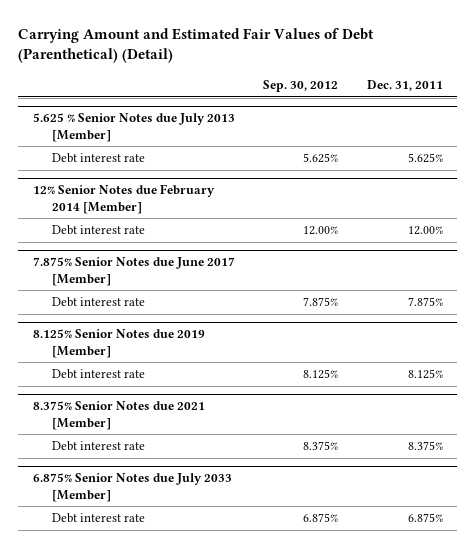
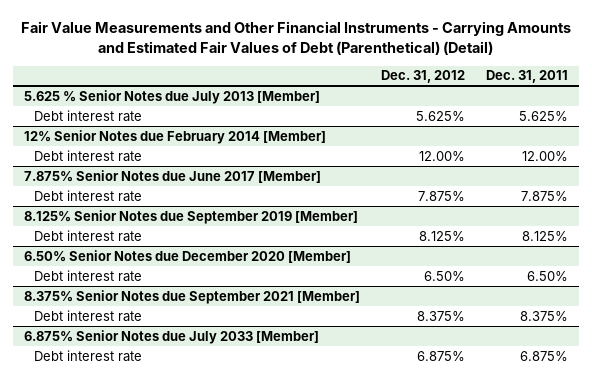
[18,27,375,64] Carrying Amount and Estimated Fair Values of Debt (Parenthetical) (Detail) -> [20,21,571,55] Fair Value Measurements and Other Financial Instruments - Carrying Amounts and Estimated Fair Values of Debt (Parenthetical) (Detail)
[263,79,339,92] Sep. 30, 2012 -> none
none -> [380,70,465,84] Dec. 31, 2012
[32,329,205,358] 8.125% Senior Notes due 2019 [Member] -> [23,209,358,224] 8.125% Senior Notes due September 2019 [Member]
none -> [23,249,351,263] 6.50% Senior Notes due December 2020 [Member]
none -> [33,269,142,282] Debt interest rate
[32,401,205,430] 8.375% Senior Notes due 2021 [Member] -> [23,289,360,304] 8.375% Senior Notes due September 2021 [Member]

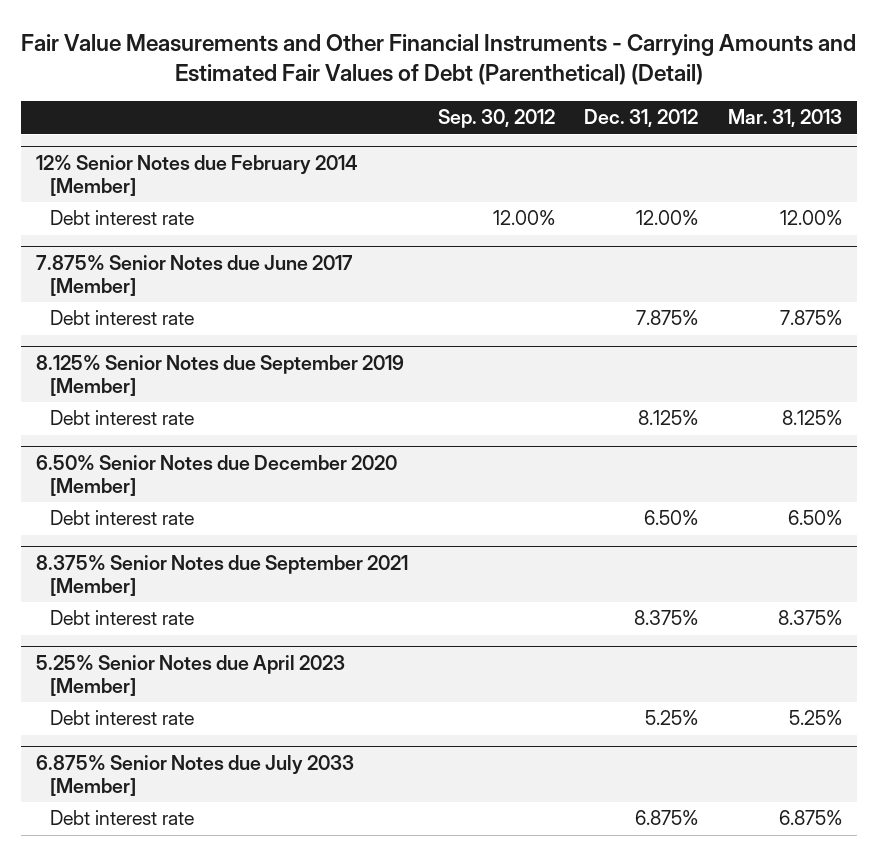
[486,70,569,84] Dec. 31, 2011 -> none
none -> [437,109,555,129] Sep. 30, 2012
none -> [727,109,842,128] Mar. 31, 2013
[23,89,320,104] 5.625 % Senior Notes due July 2013 [Member] -> none
[33,109,142,122] Debt interest rate -> none
none -> [35,655,345,697] 5.25% Senior Notes due April 2023 [Member]
none -> [50,710,195,726] Debt interest rate

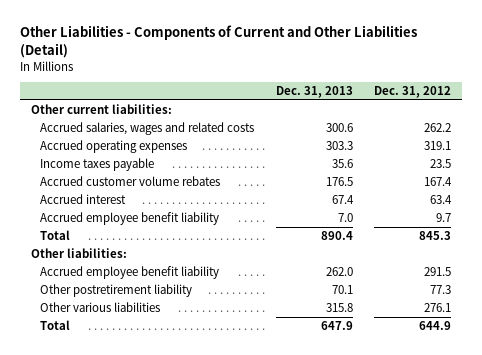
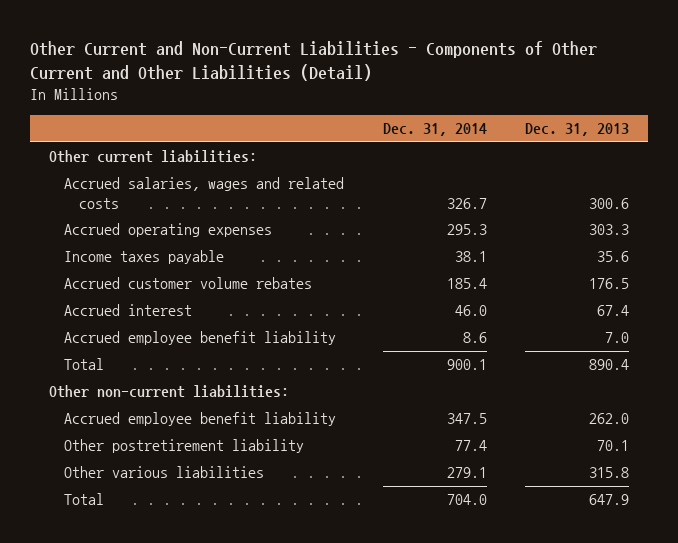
[19,25,417,59] Other Liabilities - Components of Current and Other Liabilities (Detail) -> [29,40,597,82] Other Current and Non-Current Liabilities - Components of Other Current and Other Liabilities (Detail)
[374,86,452,99] Dec. 31, 2012 -> none
none -> [382,123,487,137] Dec. 31, 2014
[30,247,127,258] Other liabilities: -> [48,385,289,399] Other non-current liabilities:

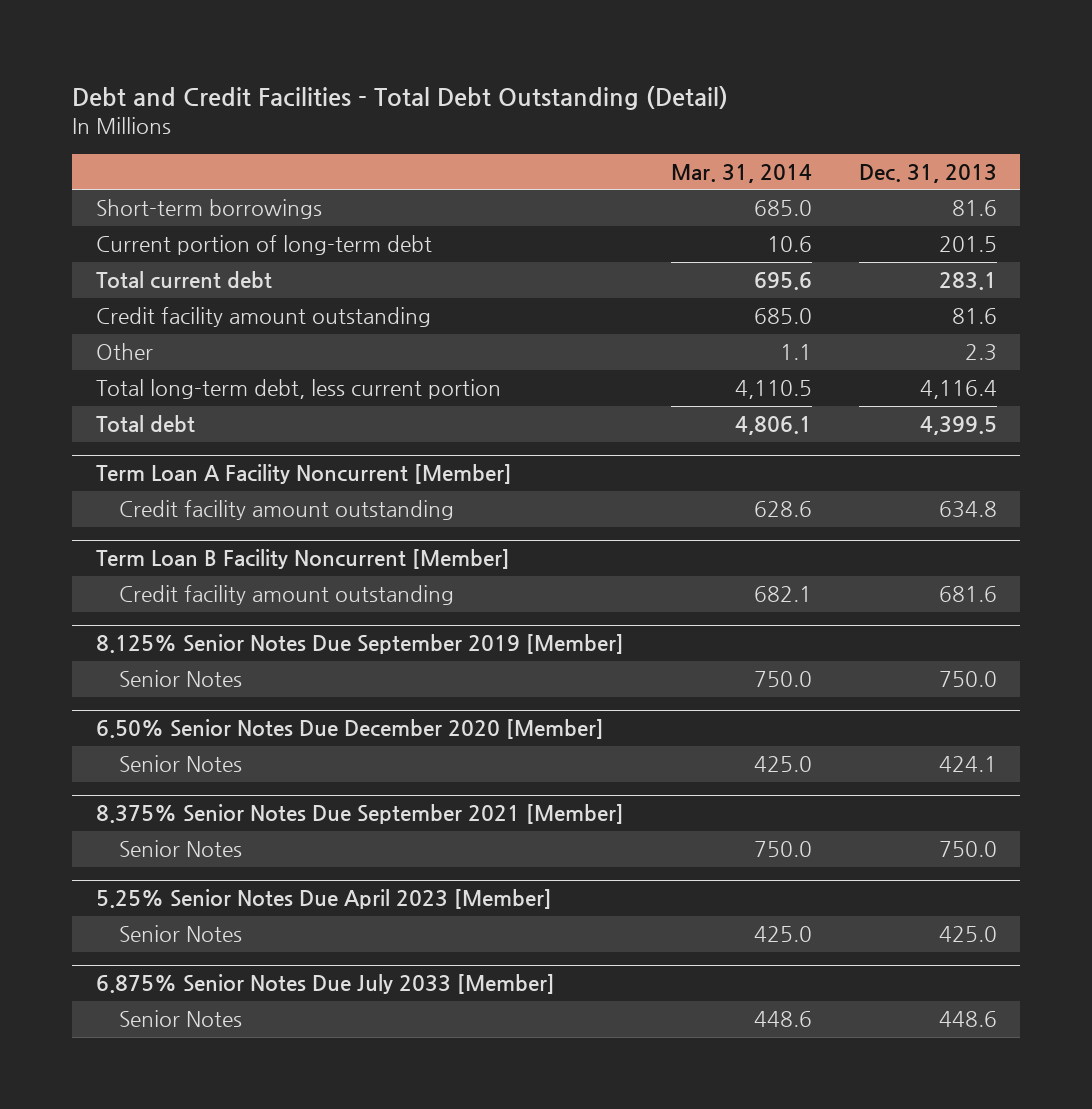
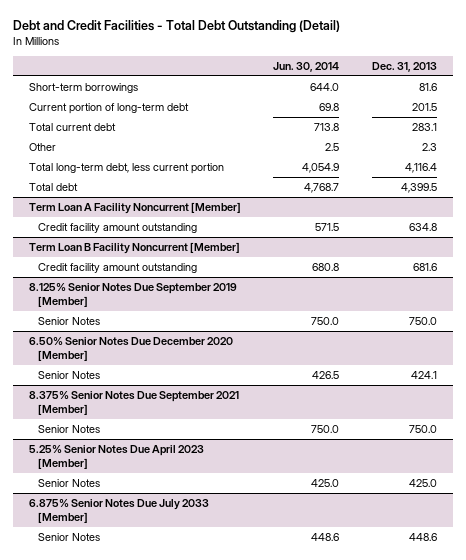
[670,163,812,183] Mar. 31, 2014 -> none
none -> [273,61,340,72] Jun. 30, 2014
[95,307,431,328] Credit facility amount outstanding -> none

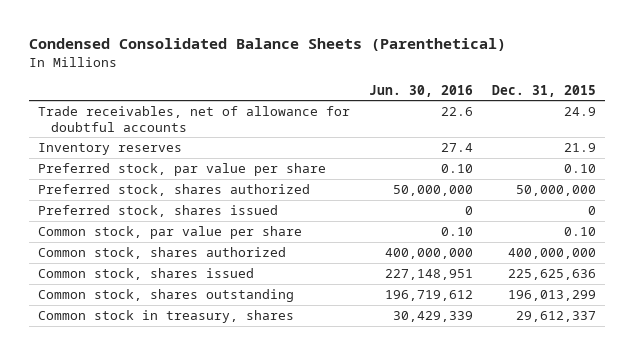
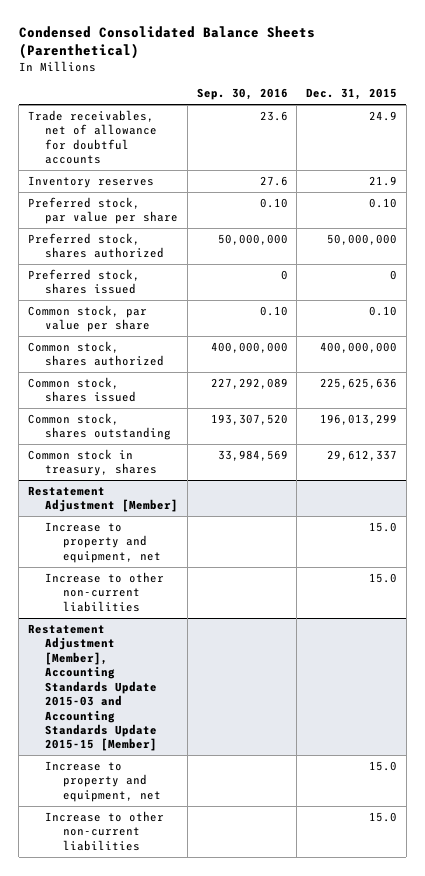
[369,84,474,97] Jun. 30, 2016 -> none
none -> [196,88,288,101] Sep. 30, 2016
none -> [28,486,179,513] Restatement Adjustment [Member]
none -> [45,522,161,563] Increase to property and equipment, net
none -> [45,572,165,612] Increase to other non-current liabilities
none -> [28,624,158,752] Restatement Adjustment [Member], Accounting Standards Update 2015-03 and Accounting Standards Update 2015-15 [Member]
none -> [45,761,161,802] Increase to property and equipment, net
none -> [45,811,165,851] Increase to other non-current liabilities

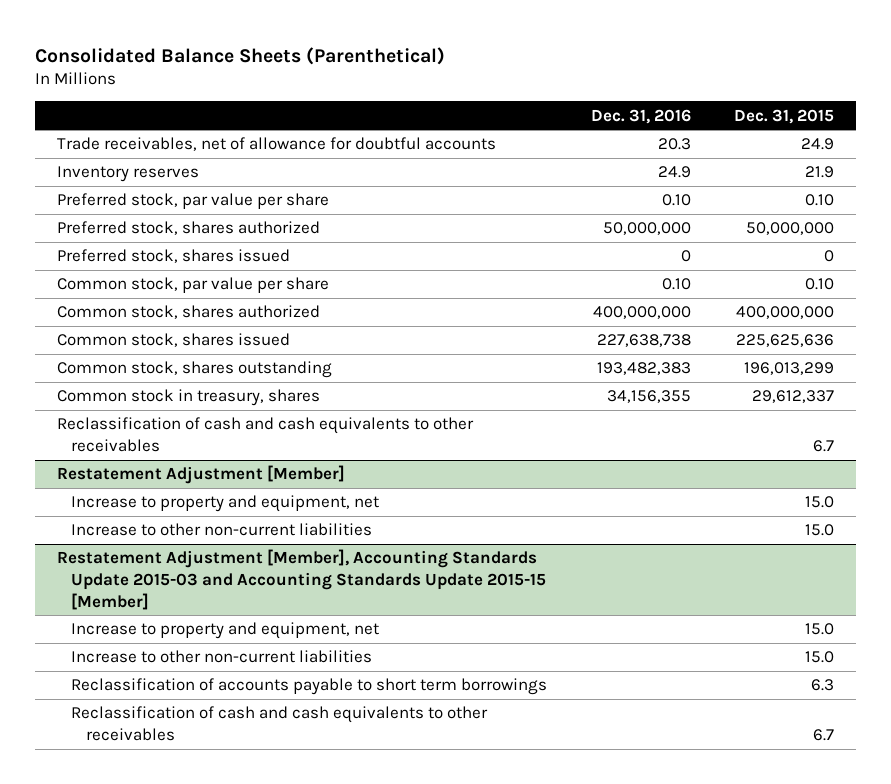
[18,25,315,59] Condensed Consolidated Balance Sheets (Parenthetical) -> [35,46,446,65] Consolidated Balance Sheets (Parenthetical)
[196,88,288,101] Sep. 30, 2016 -> none
none -> [590,108,691,124] Dec. 31, 2016
none -> [57,417,475,453] Reclassification of cash and cash equivalents to other receivables
none -> [71,678,548,696] Reclassification of accounts payable to short term borrowings
none -> [71,706,489,742] Reclassification of cash and cash equivalents to other receivables

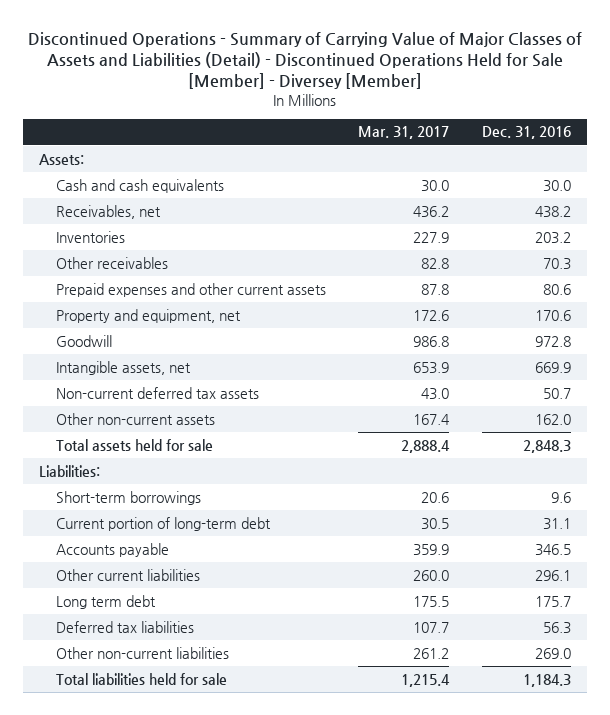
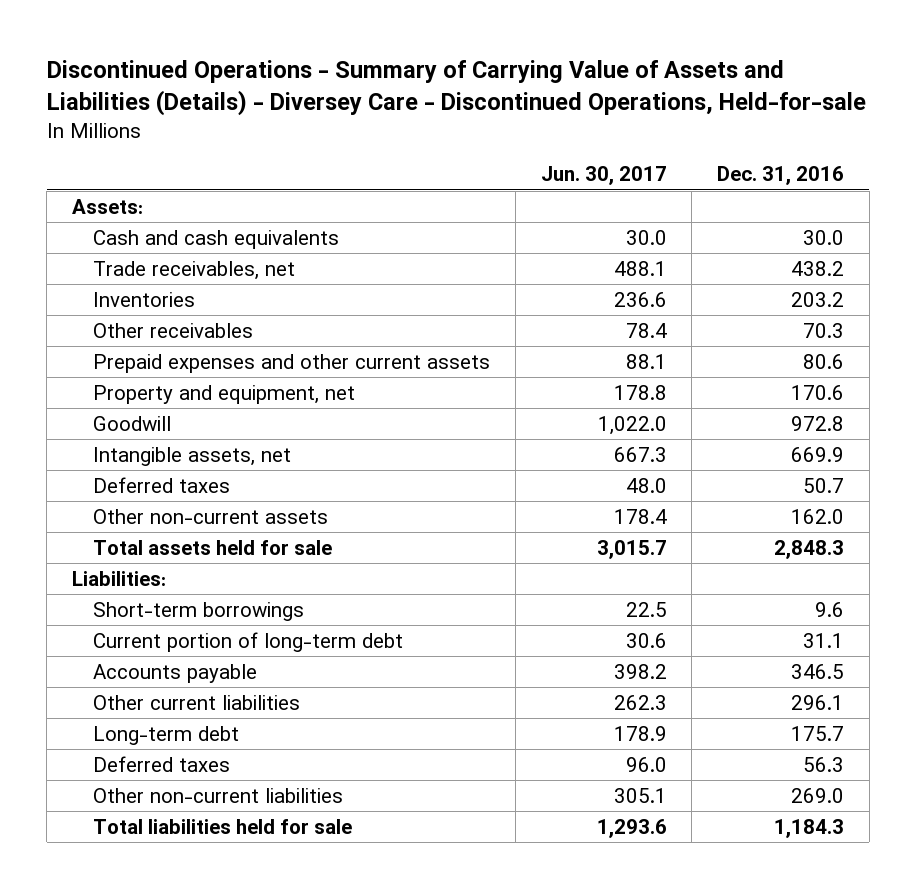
[28,31,583,90] Discontinued Operations - Summary of Carrying Value of Major Classes of Assets and Liabilities (Detail) - Discontinued Operations Held for Sale [Member] - Diversey [Member] -> [46,60,866,117] Discontinued Operations - Summary of Carrying Value of Assets and Liabilities (Details) - Diversey Care - Discontinued Operations, Held-for-sale
[358,126,450,140] Mar. 31, 2017 -> none
none -> [540,166,667,186] Jun. 30, 2017
[55,204,161,219] Receivables, net -> [93,261,296,281] Trade receivables, net
[55,386,259,399] Non-current deferred tax assets -> none
none -> [93,477,231,494] Deferred taxes
[55,594,156,609] Long term debt -> [93,726,240,746] Long-term debt
[55,620,194,633] Deferred tax liabilities -> [93,756,231,773] Deferred taxes

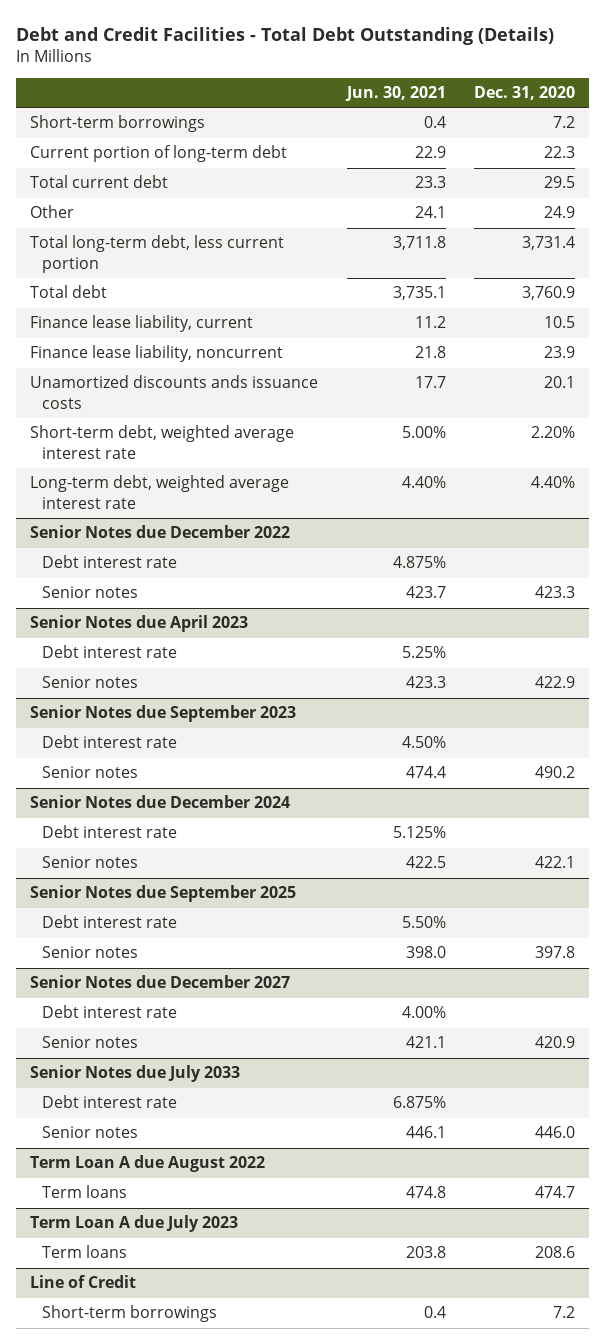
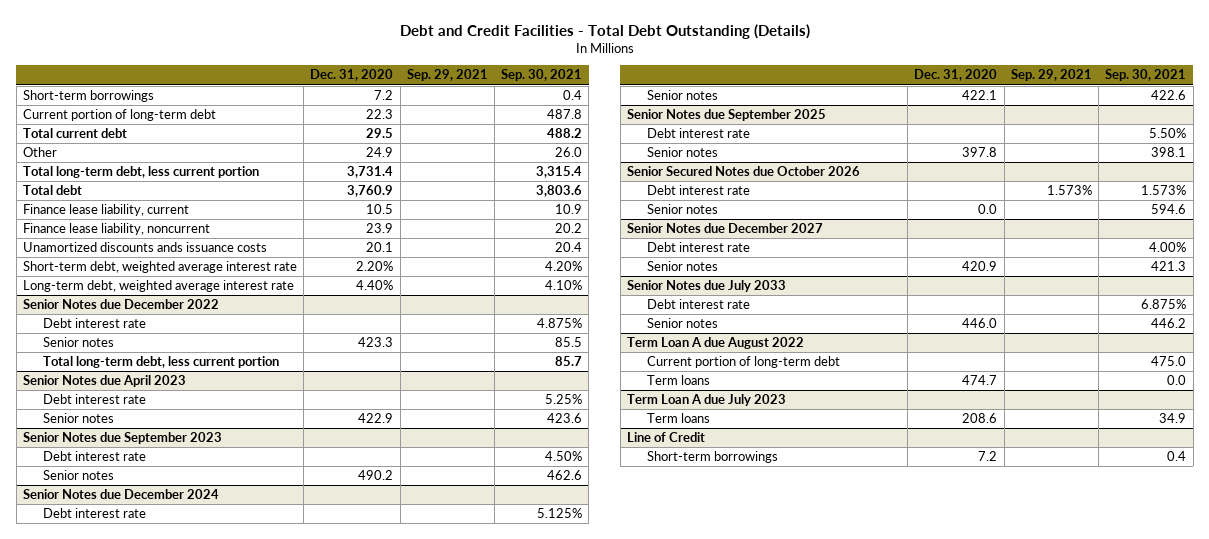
[344,86,446,102] Jun. 30, 2021 -> none
none -> [406,69,488,82] Sep. 29, 2021
none -> [501,69,583,82] Sep. 30, 2021
none -> [42,356,279,369] Total long-term debt, less current portion
none -> [627,166,861,177] Senior Secured Notes due October 2026
none -> [646,185,750,196] Debt interest rate
none -> [646,204,718,215] Senior notes
none -> [646,356,840,369] Current portion of long-term debt

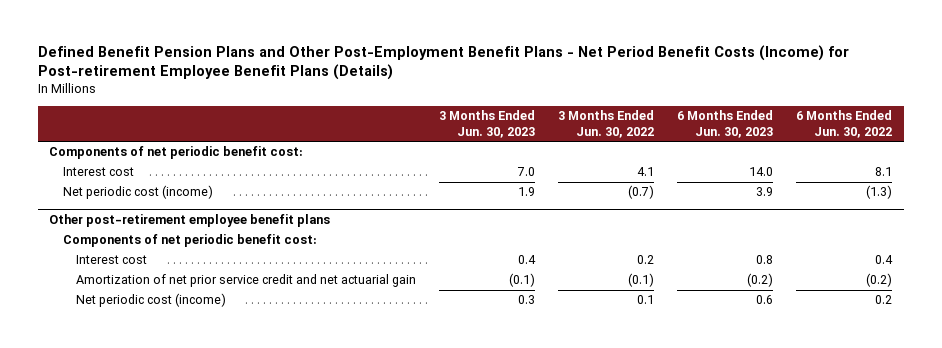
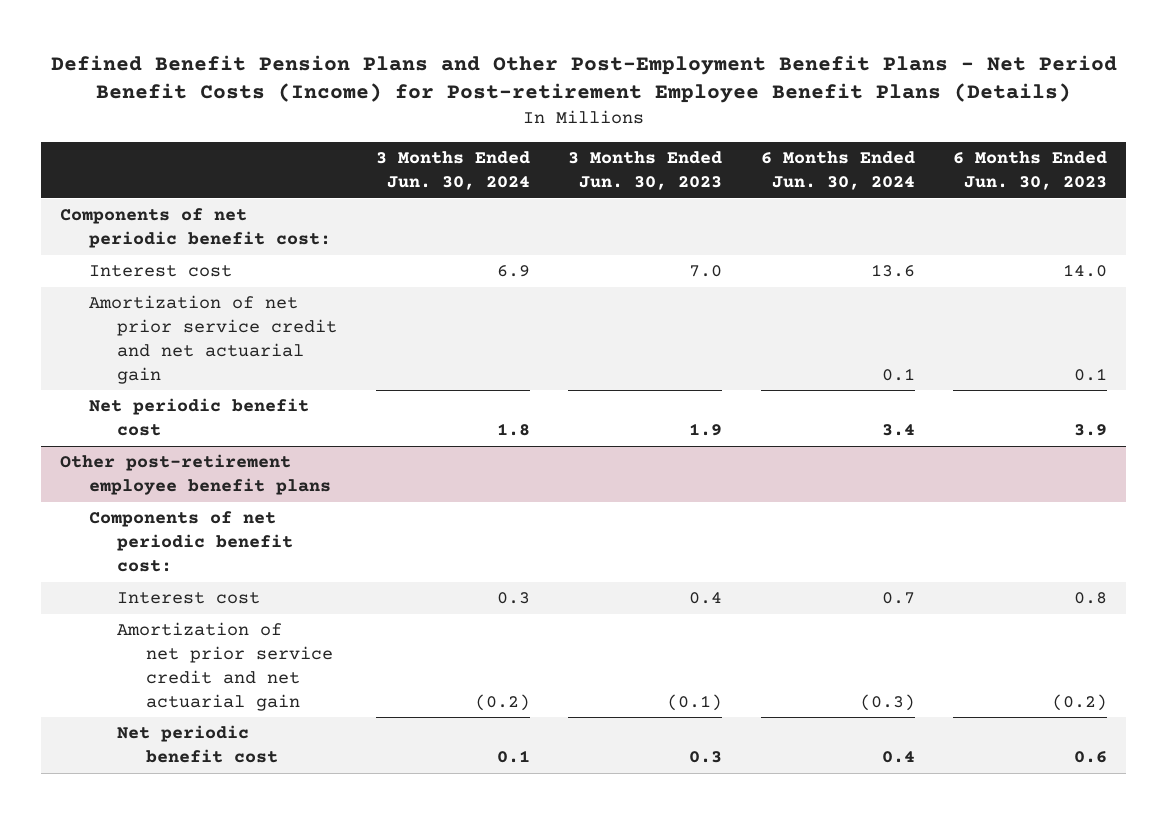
[558,109,655,138] 3 Months Ended Jun. 30, 2022 -> none
[796,109,893,138] 6 Months Ended Jun. 30, 2022 -> none
none -> [375,151,530,191] 3 Months Ended Jun. 30, 2024
none -> [760,151,915,191] 6 Months Ended Jun. 30, 2024
none -> [88,295,338,384] Amortization of net prior service credit and net actuarial gain
[62,185,213,200] Net periodic cost (income) -> [88,398,309,437] Net periodic benefit cost
[75,293,226,308] Net periodic cost (income) -> [117,725,279,764] Net periodic benefit cost

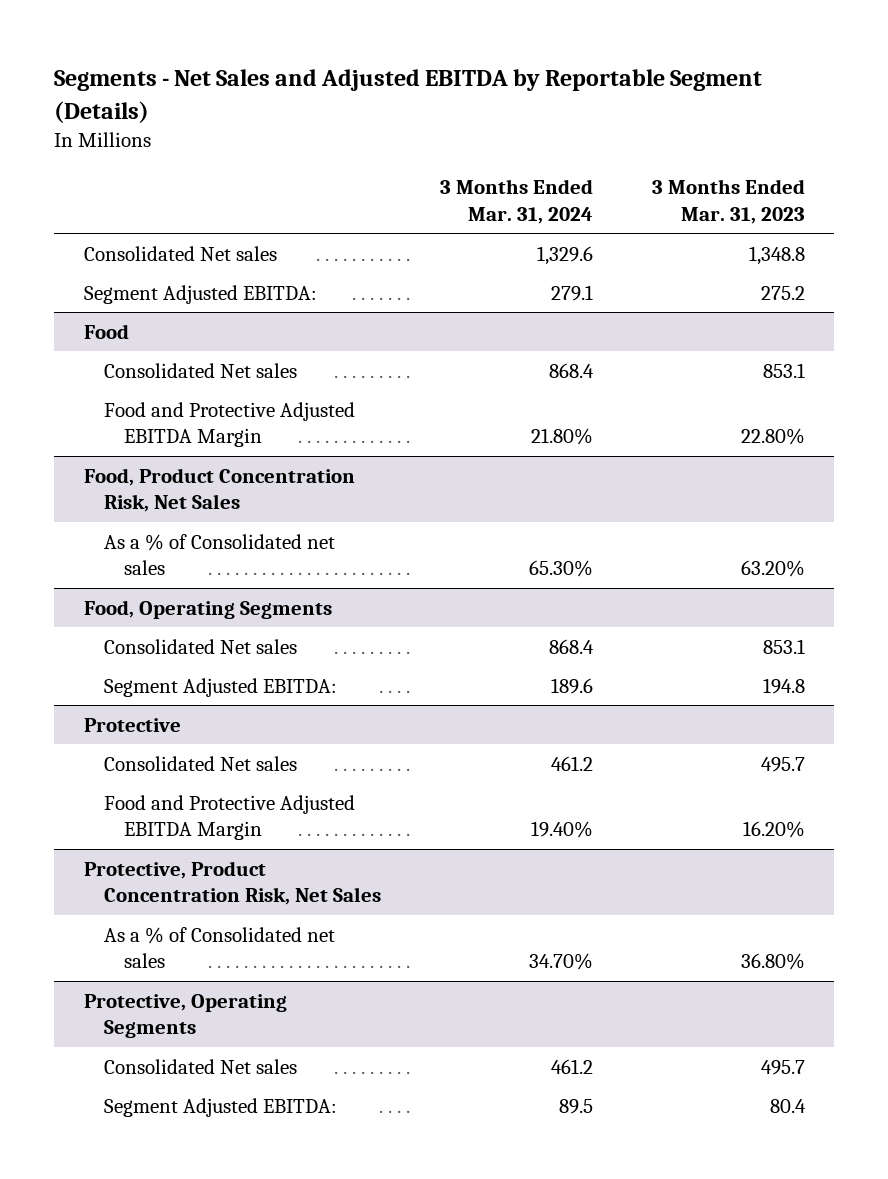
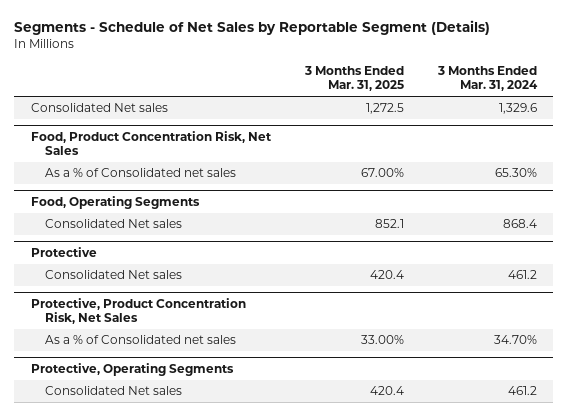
[54,69,763,123] Segments - Net Sales and Adjusted EBITDA by Reportable Segment (Details) -> [14,20,491,36] Segments - Schedule of Net Sales by Reportable Segment (Details)
[651,179,805,225] 3 Months Ended Mar. 31, 2023 -> none
none -> [303,66,404,92] 3 Months Ended Mar. 31, 2025
[83,284,317,304] Segment Adjusted EBITDA: -> none
[83,323,129,339] Food -> none
[103,362,297,378] Consolidated Net sales -> none
[103,401,355,448] Food and Protective Adjusted EBITDA Margin -> none
[103,677,337,697] Segment Adjusted EBITDA: -> none
[103,794,355,841] Food and Protective Adjusted EBITDA Margin -> none
[103,1097,337,1117] Segment Adjusted EBITDA: -> none

